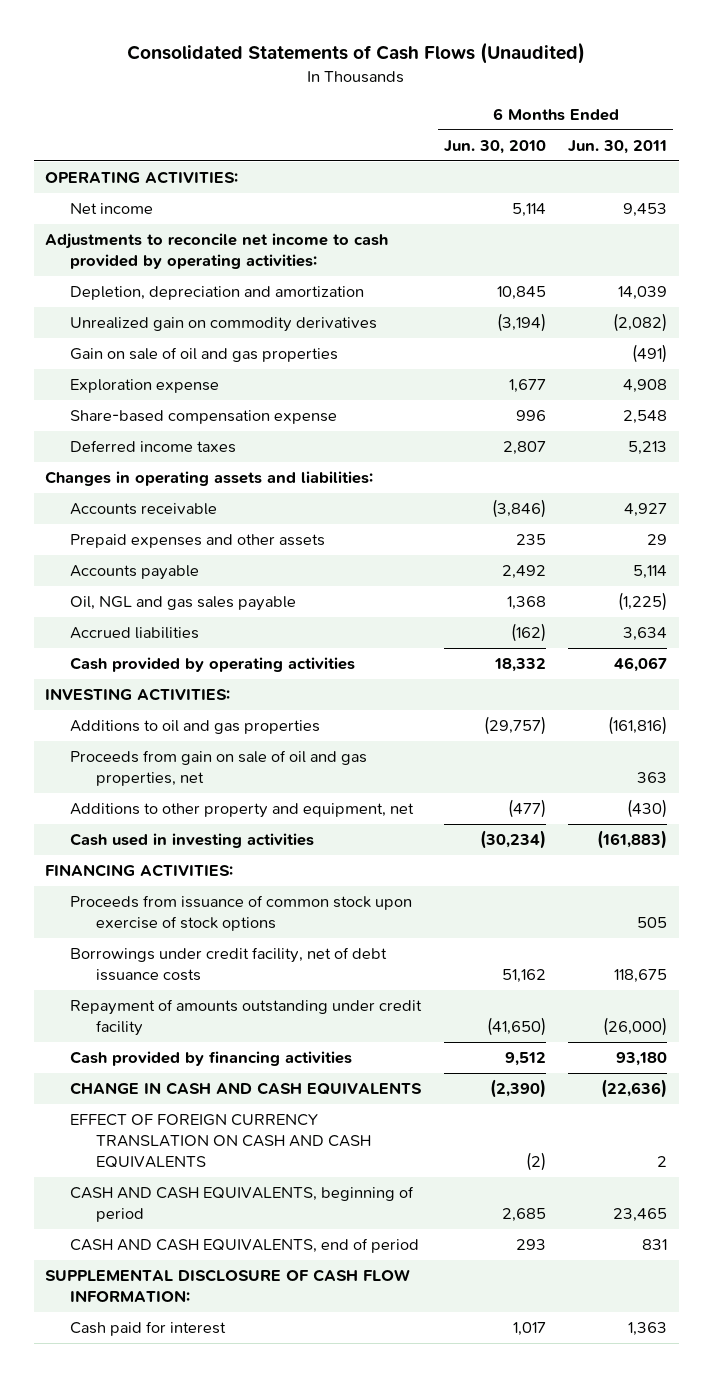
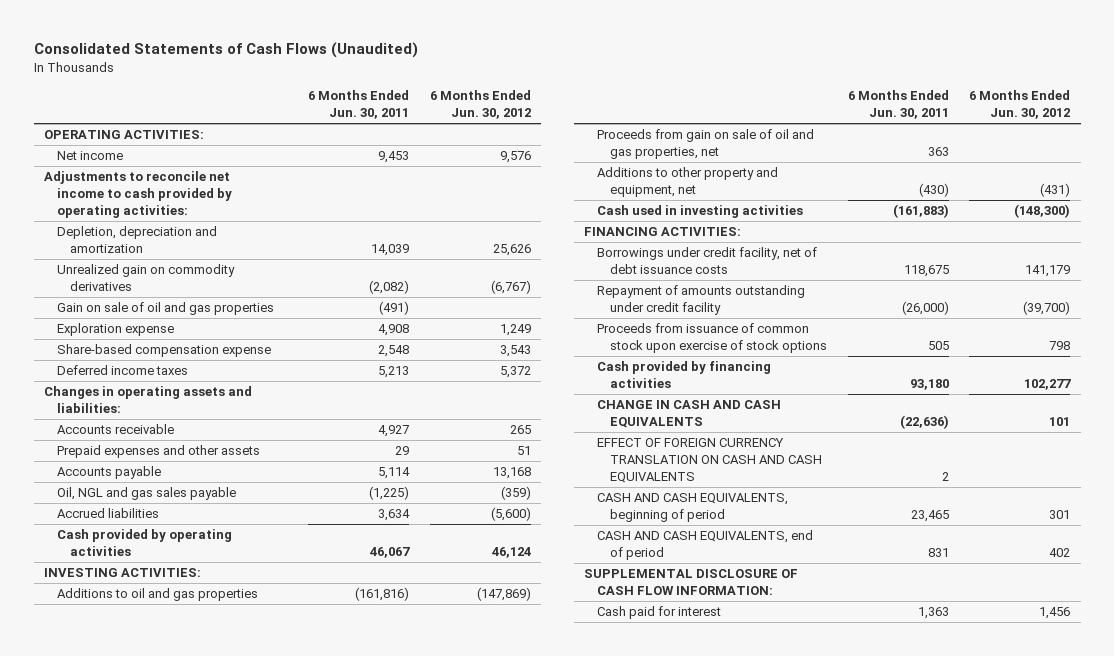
[443,139,546,154] Jun. 30, 2010 -> none
none -> [429,90,531,120] 6 Months Ended Jun. 30, 2012
[70,895,413,932] Proceeds from issuance of common stock upon exercise of stock options -> [597,323,828,354] Proceeds from issuance of common stock upon exercise of stock options

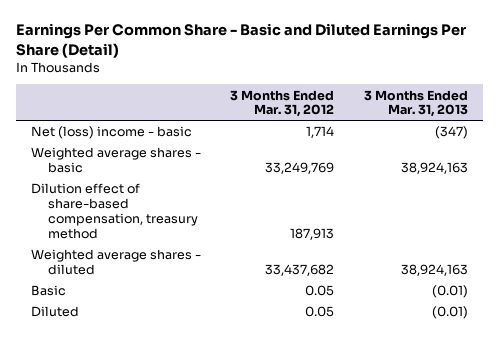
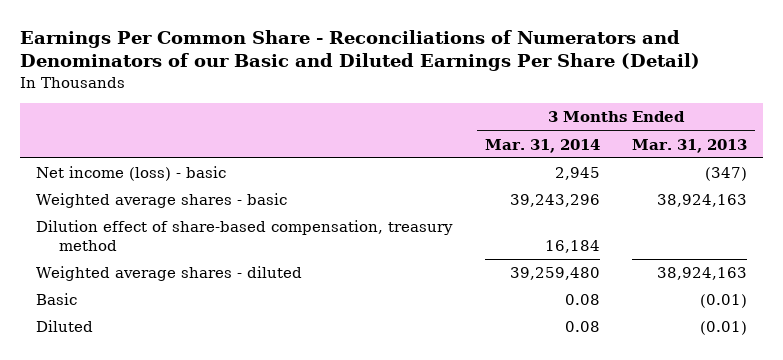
[15,23,466,58] Earnings Per Common Share - Basic and Diluted Earnings Per Share (Detail) -> [20,29,701,72] Earnings Per Common Share - Reconciliations of Numerators and Denominators of our Basic and Diluted Earnings Per Share (Detail)
[230,89,335,118] 3 Months Ended Mar. 31, 2012 -> none
none -> [484,138,600,153] Mar. 31, 2014
[30,126,192,140] Net (loss) income - basic -> [36,166,227,182] Net income (loss) - basic

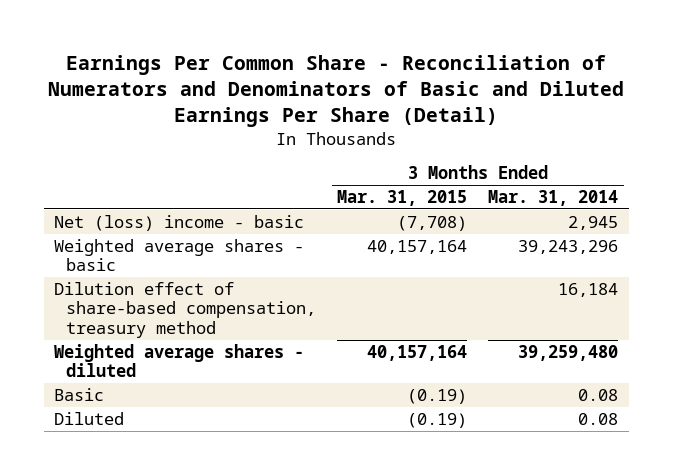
[20,29,701,72] Earnings Per Common Share - Reconciliations of Numerators and Denominators of our Basic and Diluted Earnings Per Share (Detail) -> [48,54,625,128] Earnings Per Common Share - Reconciliation of Numerators and Denominators of Basic and Diluted Earnings Per Share (Detail)
[632,138,748,153] Mar. 31, 2013 -> none
none -> [337,189,468,206] Mar. 31, 2015
[36,166,227,182] Net income (loss) - basic -> [54,214,305,231] Net (loss) income - basic

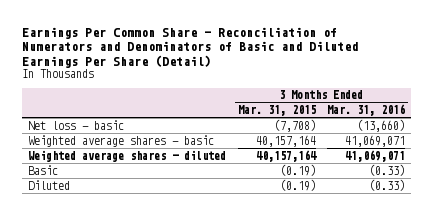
[488,189,619,206] Mar. 31, 2014 -> none
none -> [327,103,406,116] Mar. 31, 2016
[54,214,305,231] Net (loss) income - basic -> [28,119,125,130] Net loss - basic
[54,281,317,338] Dilution effect of share-based compensation, treasury method -> none

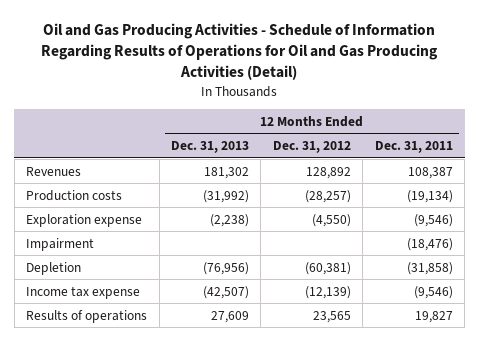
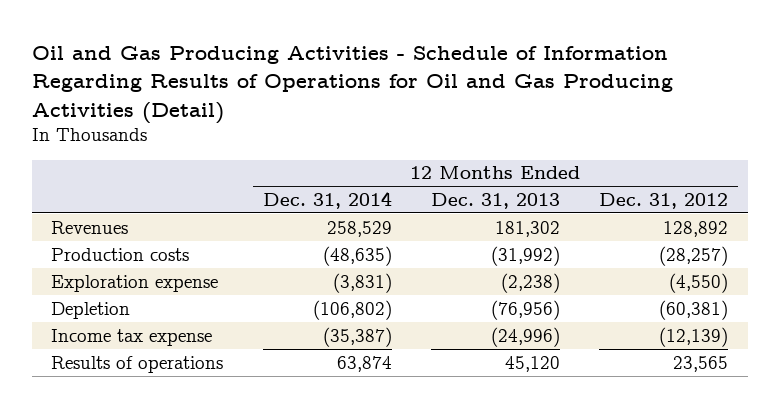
[374,141,453,154] Dec. 31, 2011 -> none
none -> [262,190,392,209] Dec. 31, 2014
[26,237,95,251] Impairment -> none
[203,285,250,299] (42,507) -> [490,326,560,347] (24,996)
[211,310,250,323] 27,609 -> [504,355,560,372] 45,120

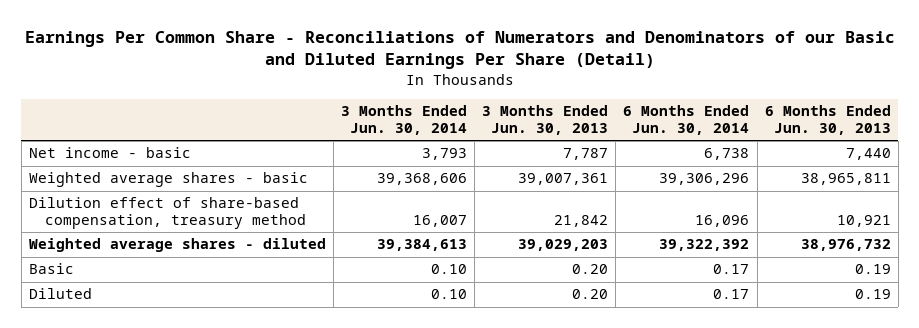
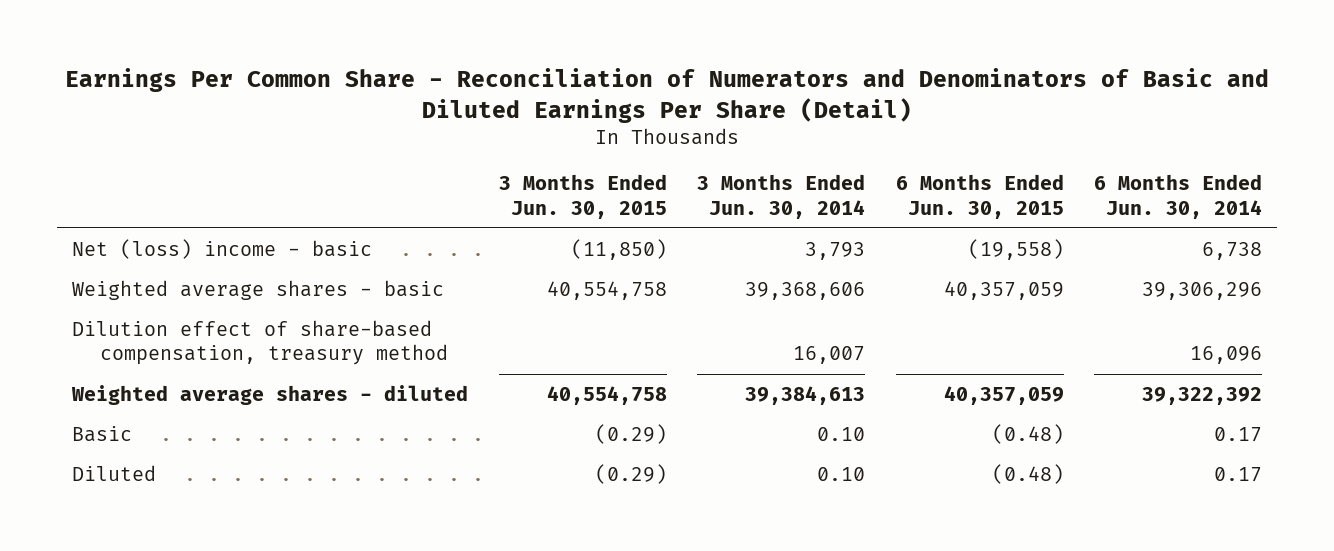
[24,31,895,70] Earnings Per Common Share - Reconciliations of Numerators and Denominators of our Basic and Diluted Earnings Per Share (Detail) -> [65,68,1270,123] Earnings Per Common Share - Reconciliation of Numerators and Denominators of Basic and Diluted Earnings Per Share (Detail)
[482,105,609,136] 3 Months Ended Jun. 30, 2013 -> none
[764,105,891,136] 6 Months Ended Jun. 30, 2013 -> none
none -> [498,173,667,219] 3 Months Ended Jun. 30, 2015
none -> [895,173,1064,219] 6 Months Ended Jun. 30, 2015
[28,147,191,159] Net income - basic -> [72,238,373,259] Net (loss) income - basic

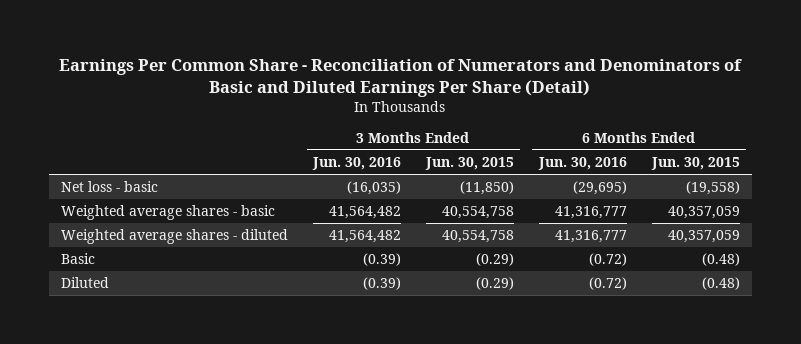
[697,173,866,219] 3 Months Ended Jun. 30, 2014 -> none
[1093,173,1262,219] 6 Months Ended Jun. 30, 2014 -> none
none -> [312,157,402,171] Jun. 30, 2016
none -> [537,157,627,171] Jun. 30, 2016
[72,238,373,259] Net (loss) income - basic -> [61,181,159,193] Net loss - basic
[72,319,448,366] Dilution effect of share-based compensation, treasury method -> none

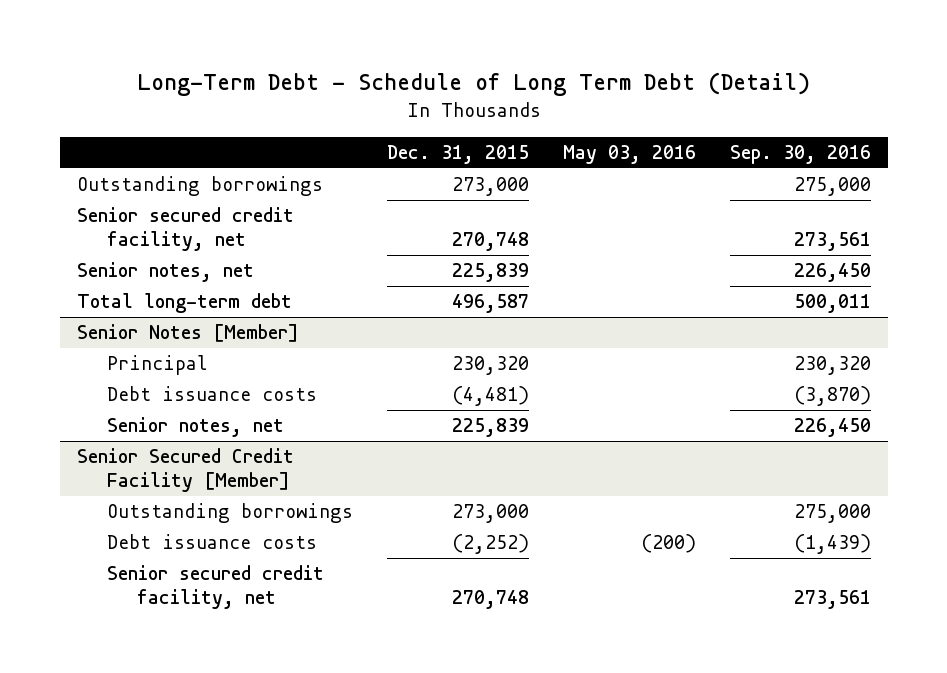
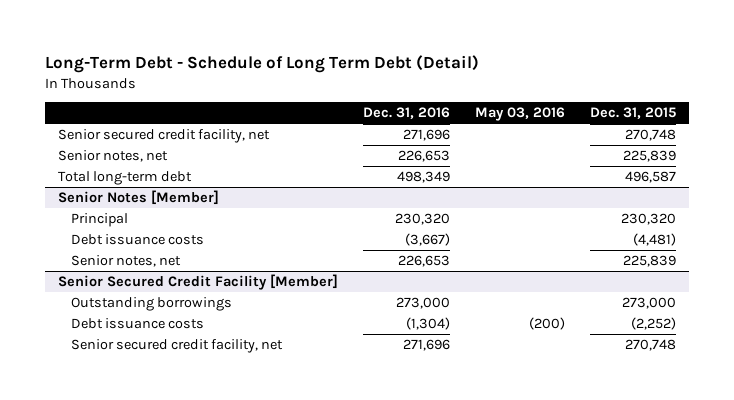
[729,145,871,165] Sep. 30, 2016 -> none
none -> [362,107,450,120] Dec. 31, 2016
[76,176,323,197] Outstanding borrowings -> none

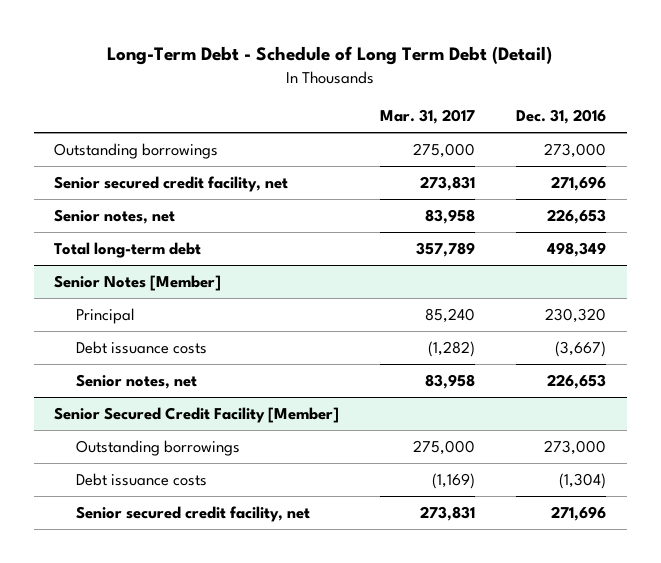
[475,107,566,122] May 03, 2016 -> none
[590,107,677,120] Dec. 31, 2015 -> none
none -> [380,109,476,125] Mar. 31, 2017
none -> [54,143,219,160] Outstanding borrowings

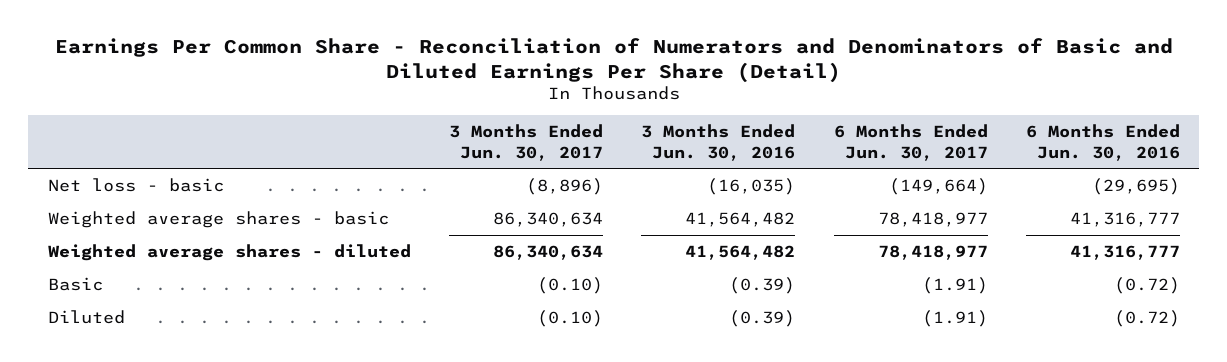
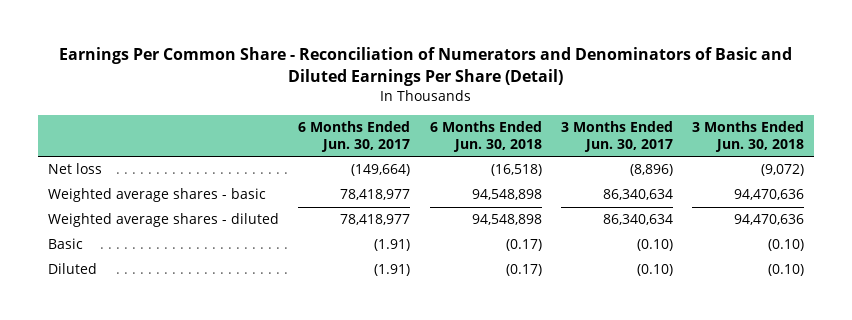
[641,124,796,161] 3 Months Ended Jun. 30, 2016 -> none
[1025,124,1180,161] 6 Months Ended Jun. 30, 2016 -> none
none -> [429,121,542,152] 6 Months Ended Jun. 30, 2018
none -> [692,121,805,152] 3 Months Ended Jun. 30, 2018
[47,177,224,192] Net loss - basic -> [47,163,102,175] Net loss

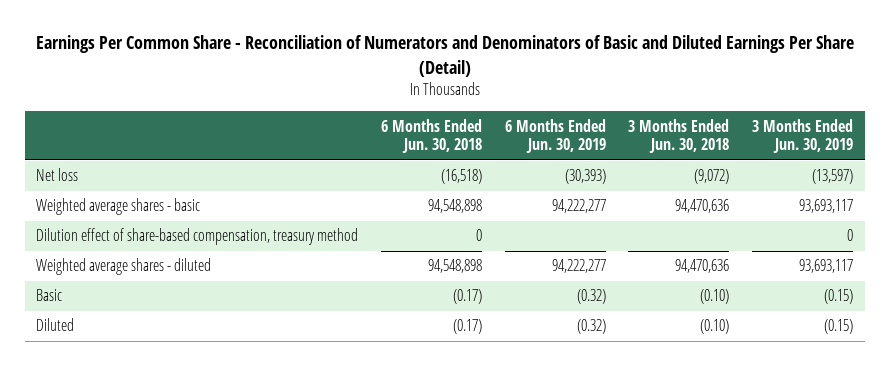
[298,121,411,152] 6 Months Ended Jun. 30, 2017 -> none
[560,121,673,152] 3 Months Ended Jun. 30, 2017 -> none
none -> [504,118,606,154] 6 Months Ended Jun. 30, 2019
none -> [752,118,854,154] 3 Months Ended Jun. 30, 2019
none -> [36,228,359,246] Dilution effect of share-based compensation, treasury method

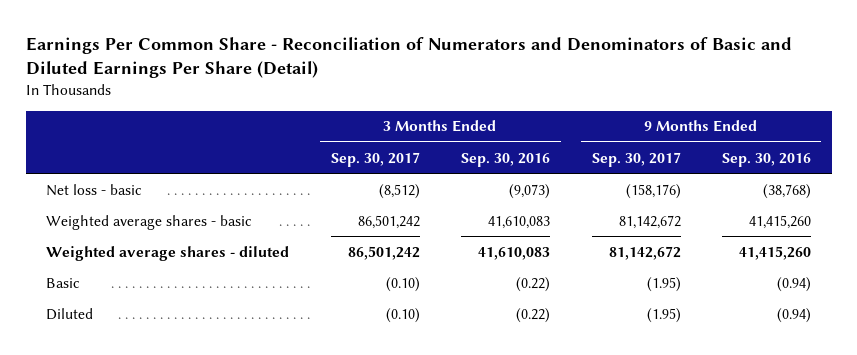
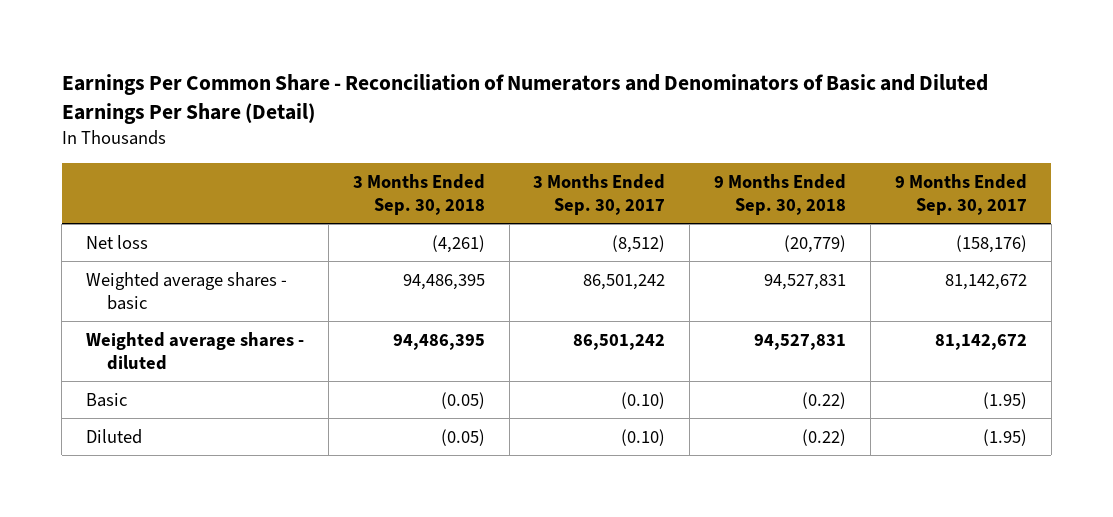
[461,152,551,167] Sep. 30, 2016 -> none
[722,152,812,167] Sep. 30, 2016 -> none
none -> [352,173,485,215] 3 Months Ended Sep. 30, 2018
none -> [714,173,847,215] 9 Months Ended Sep. 30, 2018
[46,183,143,196] Net loss - basic -> [85,234,148,249] Net loss

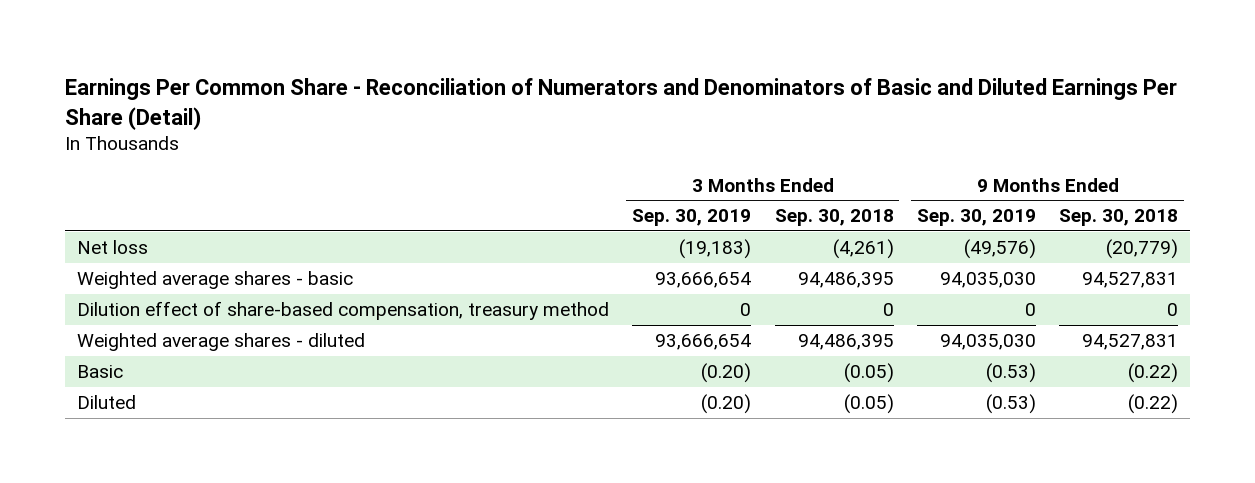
[533,173,666,215] 3 Months Ended Sep. 30, 2017 -> none
[894,173,1027,215] 9 Months Ended Sep. 30, 2017 -> none
none -> [632,209,752,227] Sep. 30, 2019
none -> [916,209,1036,227] Sep. 30, 2019
none -> [76,301,609,321] Dilution effect of share-based compensation, treasury method

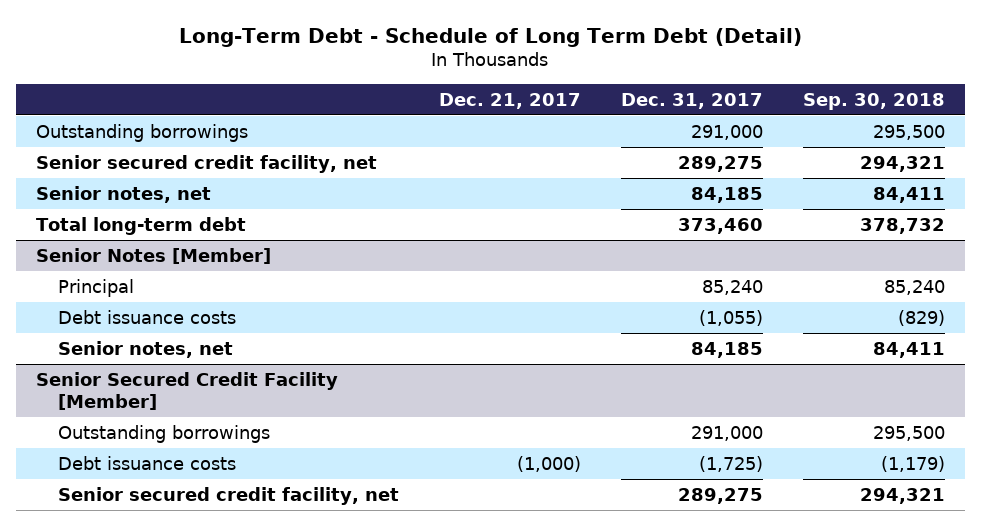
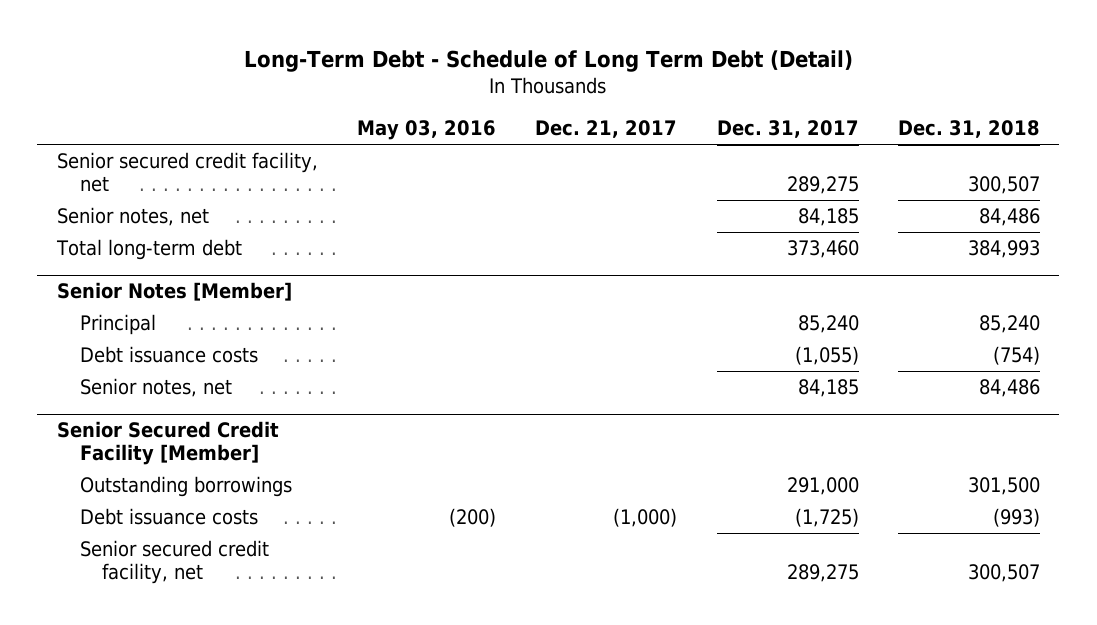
[802,92,945,110] Sep. 30, 2018 -> none
none -> [357,120,497,141] May 03, 2016
none -> [897,120,1040,139] Dec. 31, 2018
[36,123,249,142] Outstanding borrowings -> none

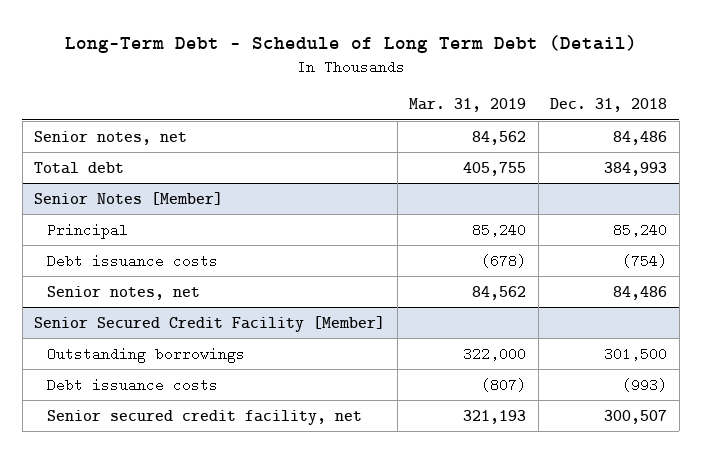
[357,120,497,141] May 03, 2016 -> none
[535,120,678,139] Dec. 21, 2017 -> none
[716,120,859,139] Dec. 31, 2017 -> none
none -> [409,98,527,113] Mar. 31, 2019
[56,151,318,192] Senior secured credit facility, net -> none
[55,238,242,260] Total long-term debt -> [34,161,125,174] Total debt

